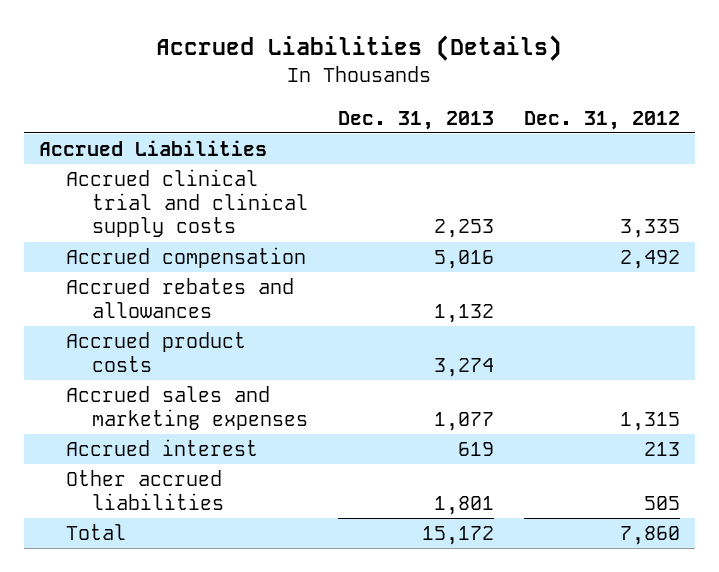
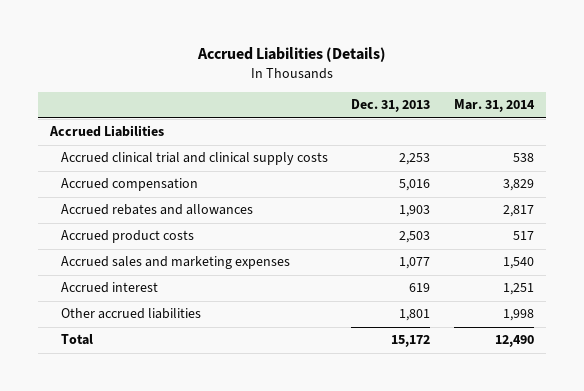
[523,110,680,130] Dec. 31, 2012 -> none
none -> [453,99,535,113] Mar. 31, 2014
[433,303,494,323] 1,132 -> [399,205,431,218] 1,903
[433,357,494,377] 3,274 -> [399,231,431,244] 2,503

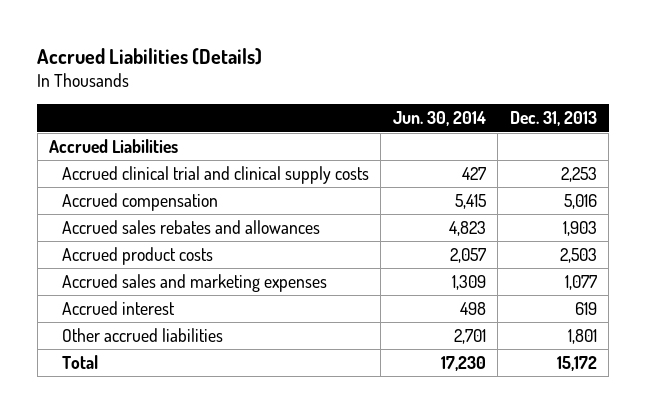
[453,99,535,113] Mar. 31, 2014 -> none
none -> [392,111,486,127] Jun. 30, 2014
[60,204,253,216] Accrued rebates and allowances -> [61,219,320,234] Accrued sales rebates and allowances

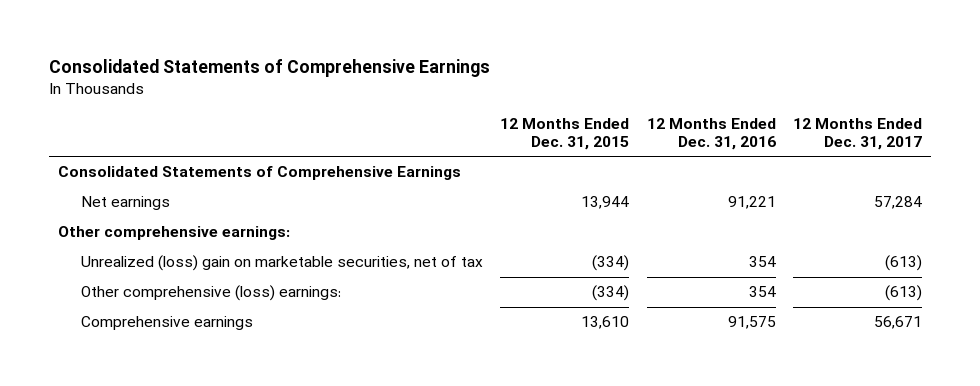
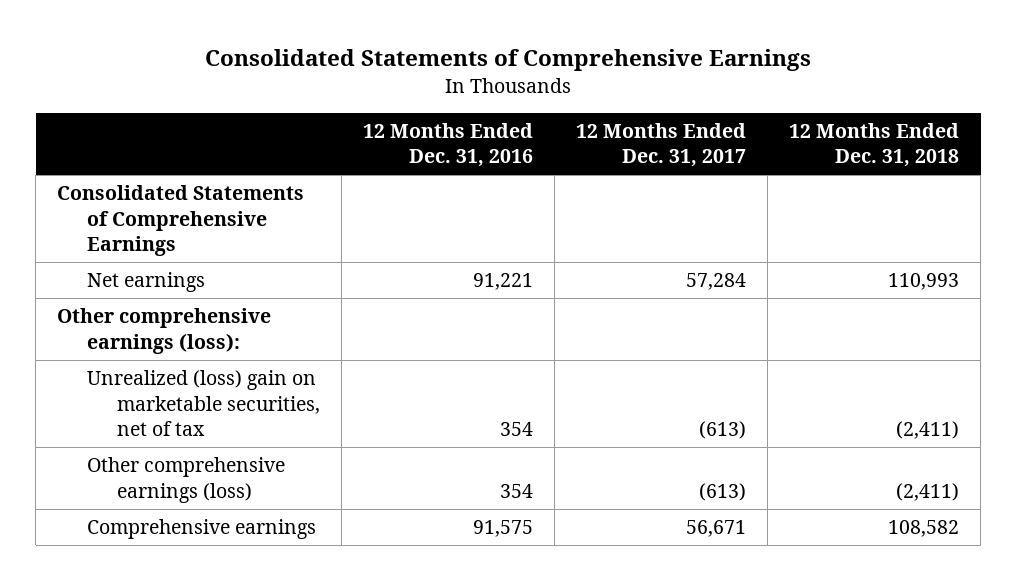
[500,118,630,150] 12 Months Ended Dec. 31, 2015 -> none
none -> [789,122,960,168] 12 Months Ended Dec. 31, 2018
[57,226,290,241] Other comprehensive earnings: -> [57,308,272,354] Other comprehensive earnings (loss):
[81,285,342,302] Other comprehensive (loss) earnings: -> [86,457,285,503] Other comprehensive earnings (loss)

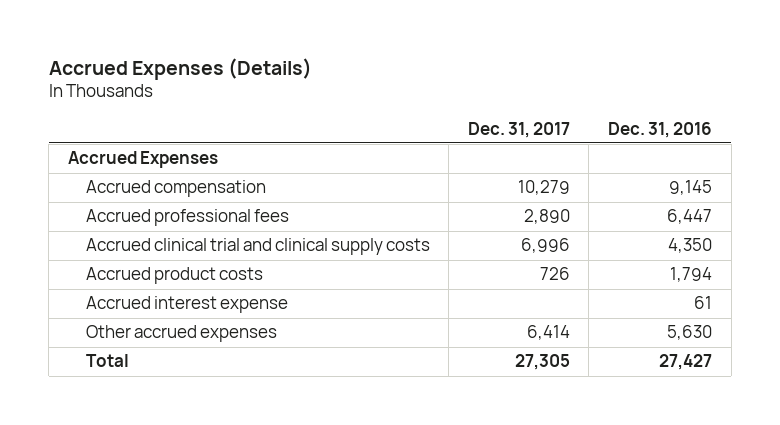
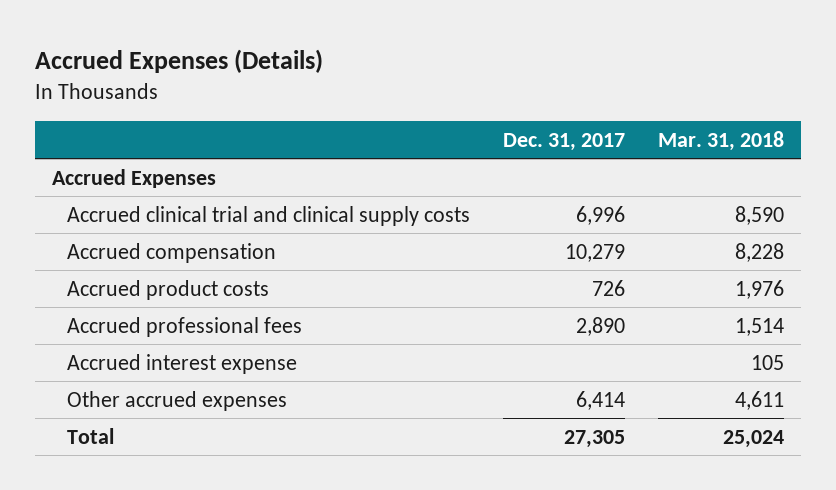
[607,121,712,138] Dec. 31, 2016 -> none
none -> [658,130,785,151] Mar. 31, 2018
[85,180,266,198] Accrued compensation -> [67,242,277,263] Accrued compensation
[85,209,289,227] Accrued professional fees -> [67,316,303,337] Accrued professional fees

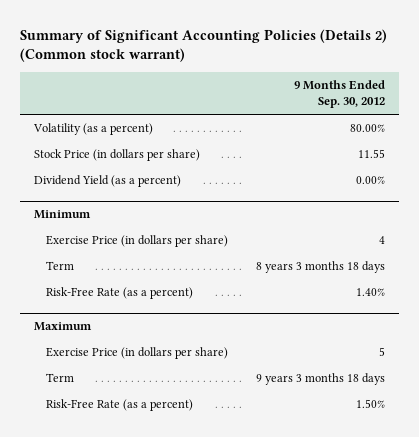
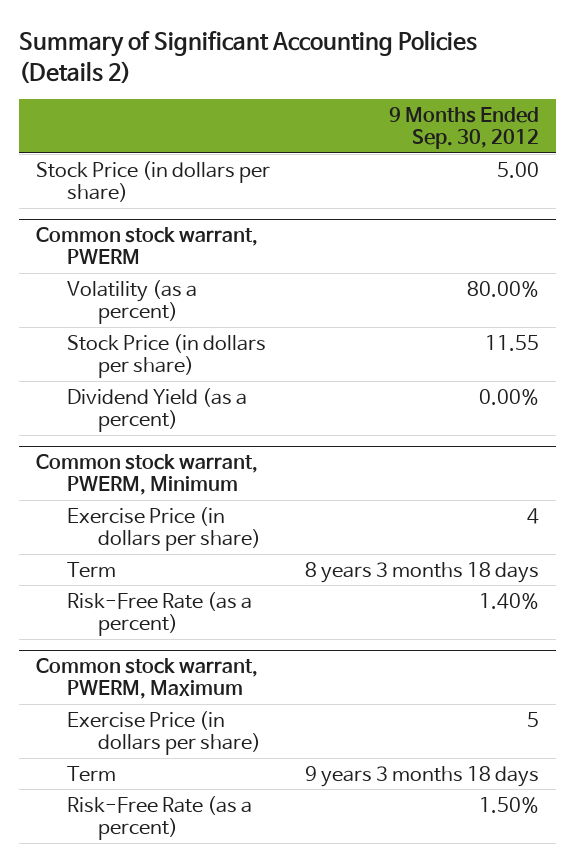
[20,28,388,63] Summary of Significant Accounting Policies (Details 2) (Common stock warrant) -> [19,30,478,84] Summary of Significant Accounting Policies (Details 2)
none -> [36,160,271,203] Stock Price (in dollars per share)
none -> [36,226,259,265] Common stock warrant, PWERM
[34,210,92,220] Minimum -> none
none -> [36,453,259,496] Common stock warrant, PWERM, Minimum
[34,322,93,332] Maximum -> none
none -> [36,657,259,700] Common stock warrant, PWERM, Maximum

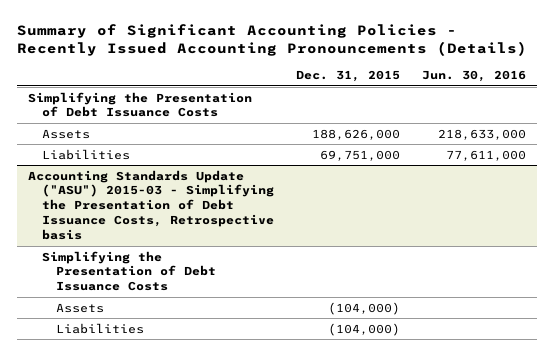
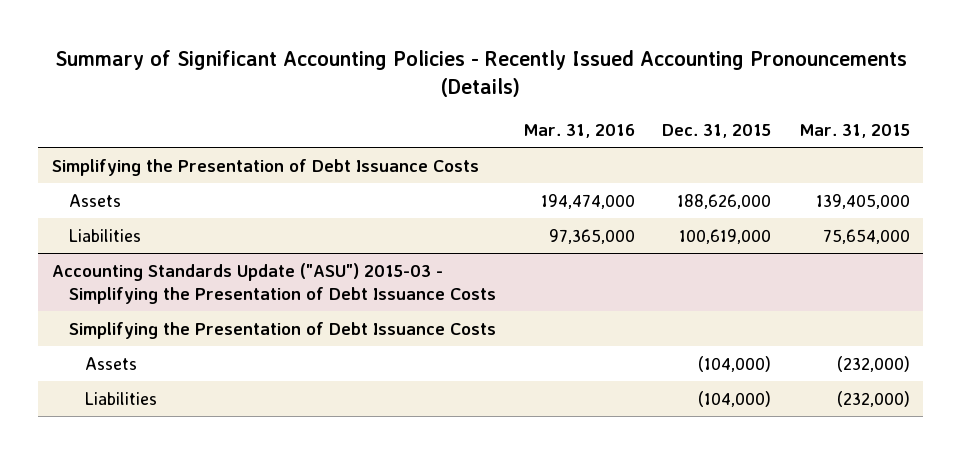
[422,70,527,83] Jun. 30, 2016 -> none
none -> [522,124,635,139] Mar. 31, 2016
none -> [798,124,910,139] Mar. 31, 2015
[320,149,401,161] 69,751,000 -> [679,228,772,244] 100,619,000
[28,169,275,241] Accounting Standards Update ("ASU") 2015-03 - Simplifying the Presentation of Debt Issuance Costs, Retrospective basis -> [51,262,496,304] Accounting Standards Update ("ASU") 2015-03 - Simplifying the Presentation of Debt Issuance Costs

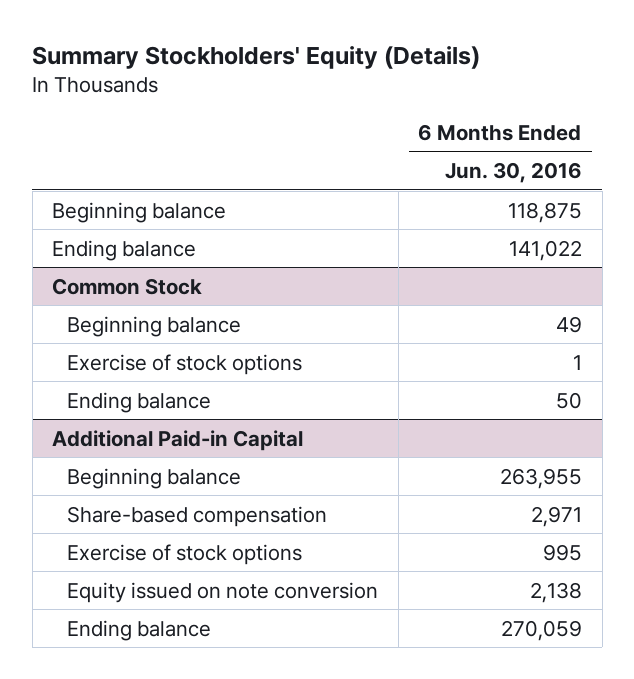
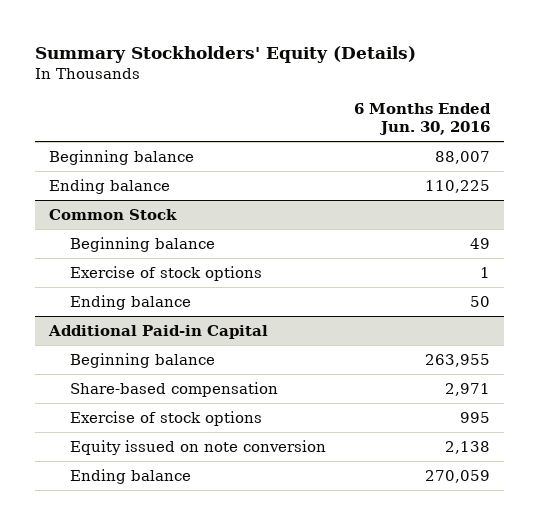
[507,201,582,223] 118,875 -> [434,150,490,164] 88,007
[508,239,582,261] 141,022 -> [424,179,490,193] 110,225

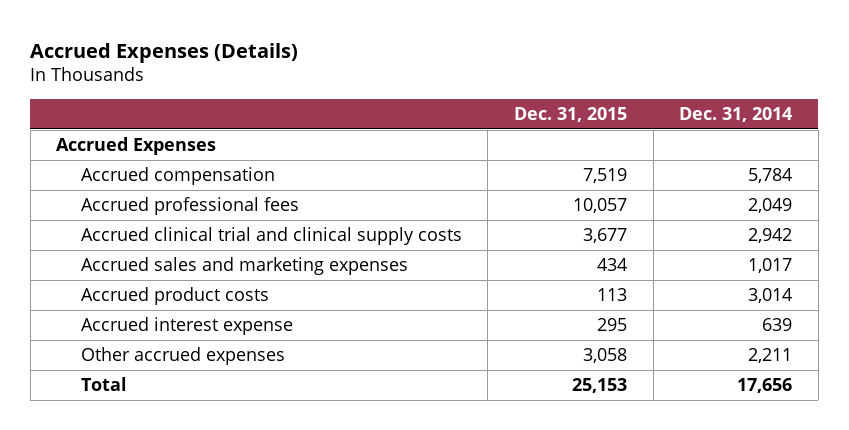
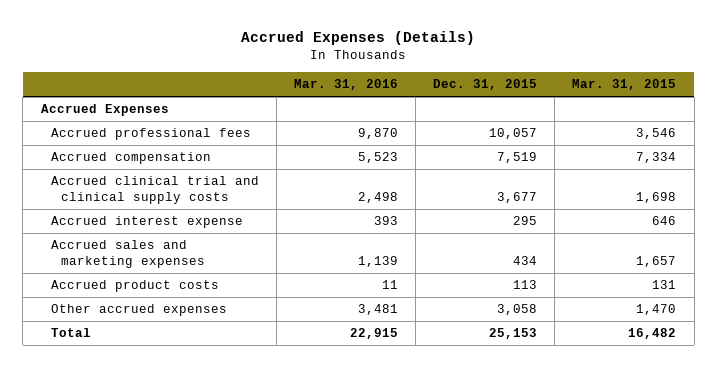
[679,107,793,123] Dec. 31, 2014 -> none
none -> [293,79,398,91] Mar. 31, 2016
none -> [572,79,677,91] Mar. 31, 2015
[80,167,275,186] Accrued compensation -> [50,152,211,165] Accrued compensation
[80,317,293,336] Accrued interest expense -> [50,216,243,229] Accrued interest expense

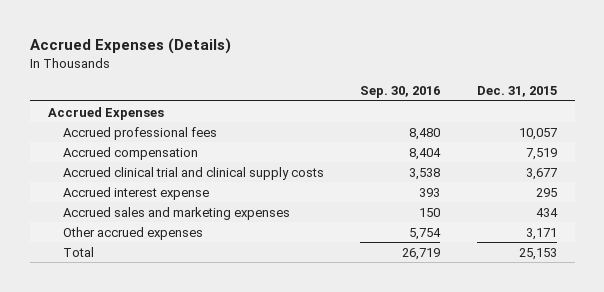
[293,79,398,91] Mar. 31, 2016 -> none
[572,79,677,91] Mar. 31, 2015 -> none
none -> [360,86,441,99] Sep. 30, 2016
[50,280,219,293] Accrued product costs -> none
[497,304,538,316] 3,058 -> [525,227,557,240] 3,171

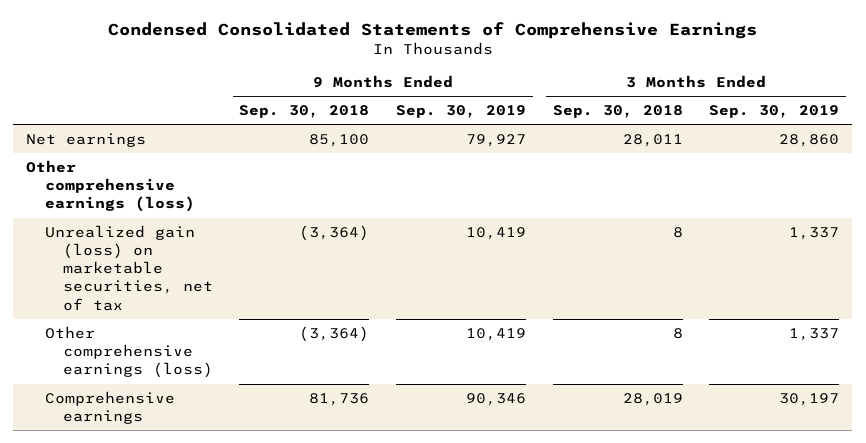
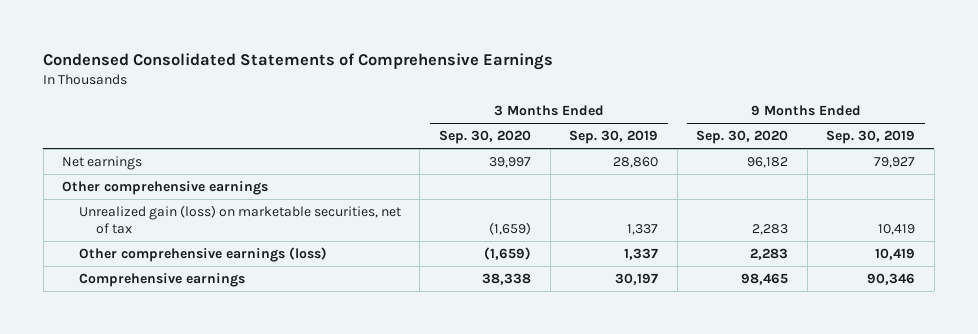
[239,105,370,119] Sep. 30, 2018 -> none
[552,105,683,119] Sep. 30, 2018 -> none
none -> [439,130,532,145] Sep. 30, 2020
none -> [696,130,789,145] Sep. 30, 2020
[26,160,195,213] Other comprehensive earnings (loss) -> [62,180,269,195] Other comprehensive earnings

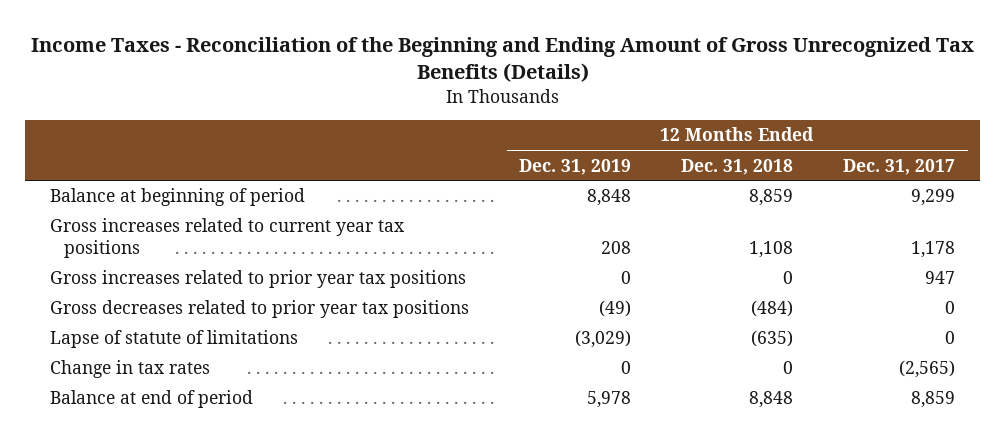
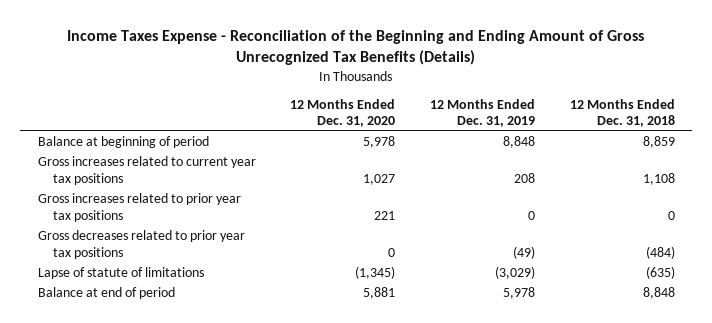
[30,37,974,83] Income Taxes - Reconciliation of the Beginning and Ending Amount of Gross Unrecognized Tax Benefits (Details) -> [67,30,645,66] Income Taxes Expense - Reconciliation of the Beginning and Ending Amount of Gross Unrecognized Tax Benefits (Details)
[843,158,956,175] Dec. 31, 2017 -> none
none -> [290,98,396,128] 12 Months Ended Dec. 31, 2020
[50,360,211,379] Change in tax rates -> none

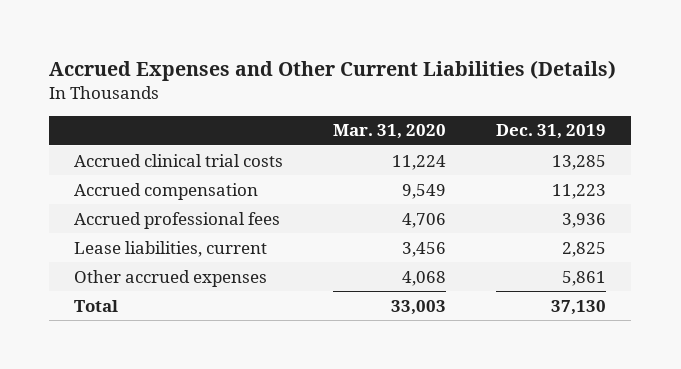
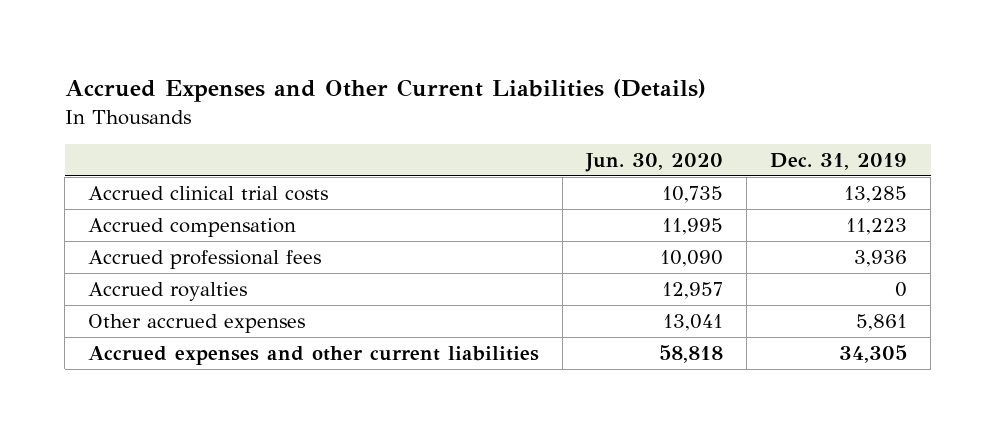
[333,124,447,140] Mar. 31, 2020 -> none
none -> [585,153,724,173] Jun. 30, 2020
[74,240,268,257] Lease liabilities, current -> none
none -> [88,281,248,301] Accrued royalties
[74,299,119,312] Total -> none
none -> [88,345,540,365] Accrued expenses and other current liabilities

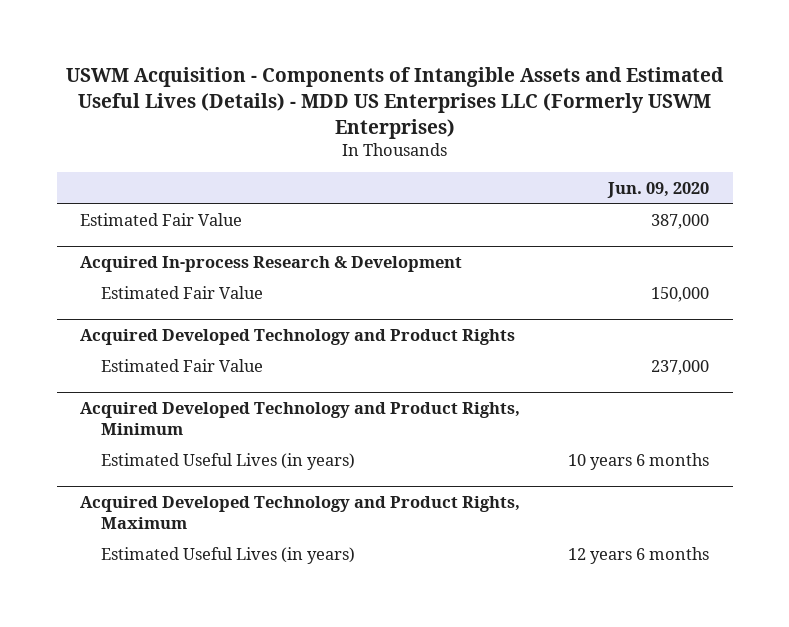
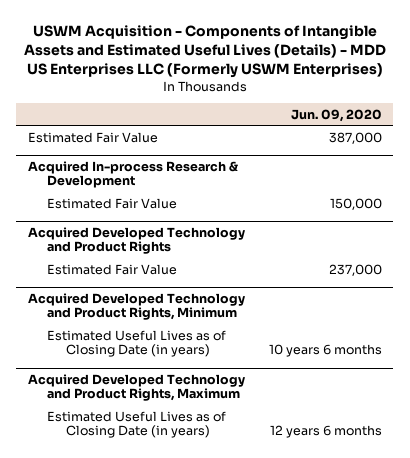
[100,453,355,471] Estimated Useful Lives (in years) -> [46,329,226,358] Estimated Useful Lives as of Closing Date (in years)
[100,547,355,565] Estimated Useful Lives (in years) -> [46,410,226,439] Estimated Useful Lives as of Closing Date (in years)

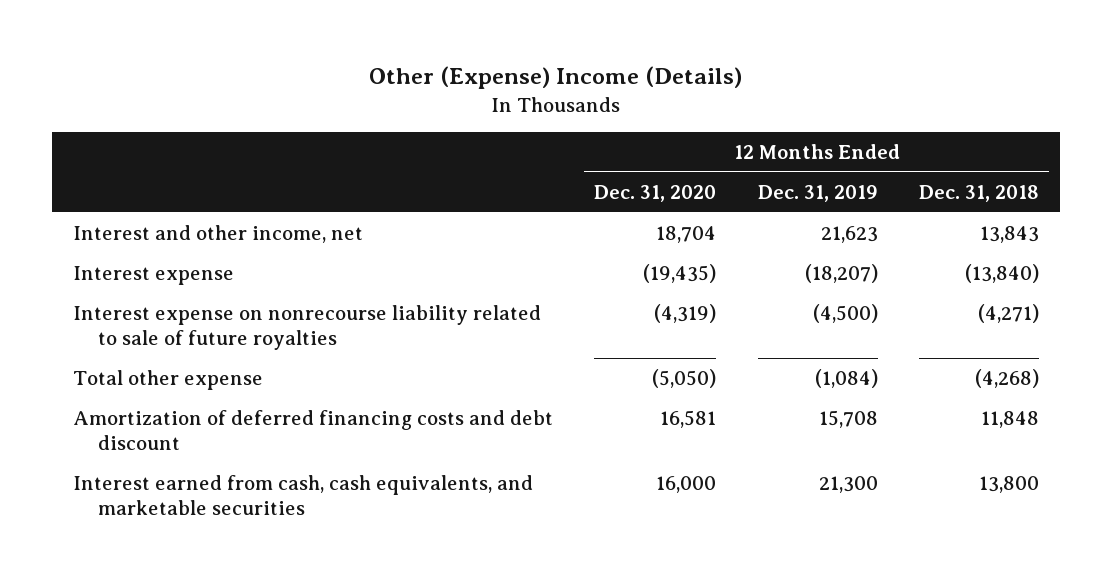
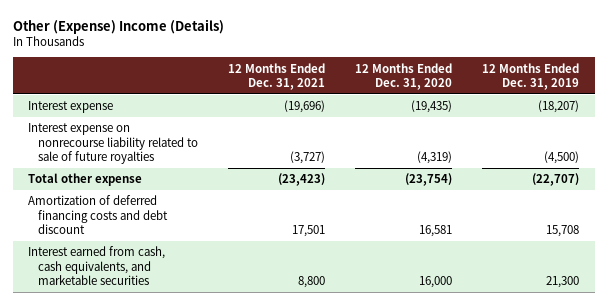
[919,185,1040,203] Dec. 31, 2018 -> none
none -> [228,62,326,91] 12 Months Ended Dec. 31, 2021
[72,225,363,244] Interest and other income, net -> none
[652,369,717,389] (5,050) -> [405,173,453,187] (23,754)
[814,369,878,389] (1,084) -> [532,173,580,187] (22,707)

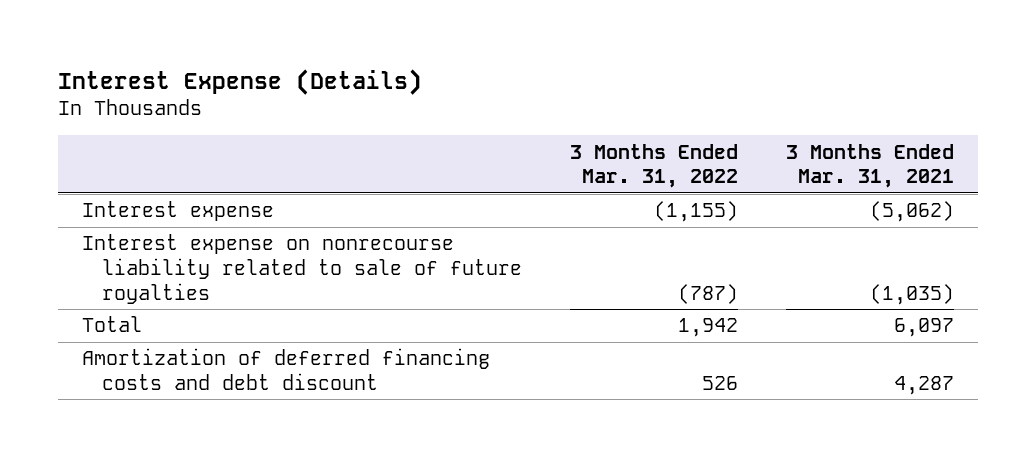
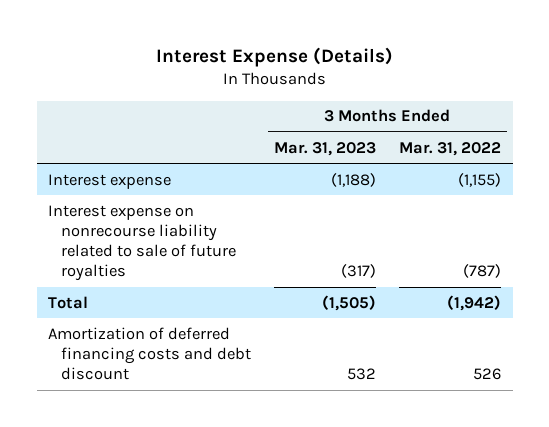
[786,143,955,189] 3 Months Ended Mar. 31, 2021 -> none
none -> [273,141,376,156] Mar. 31, 2023
[678,318,739,338] 1,942 -> [446,294,501,311] (1,942)

